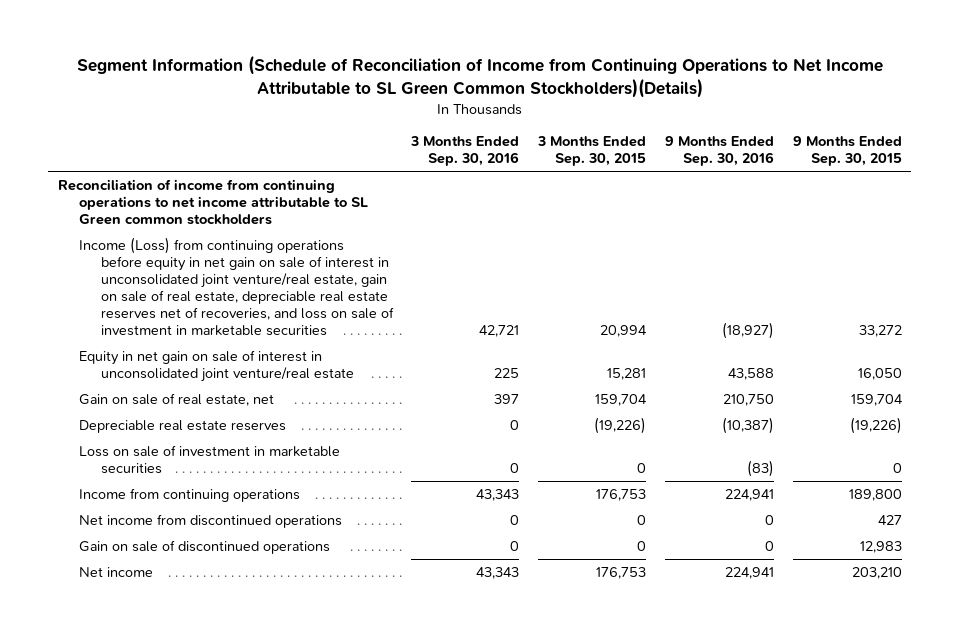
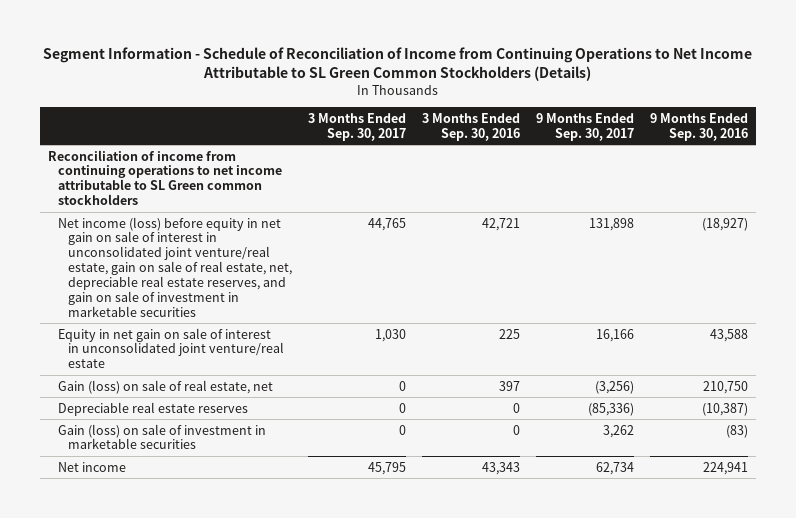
[76,55,883,98] Segment Information (Schedule of Reconciliation of Income from Continuing Operations to Net Income Attributable to SL Green Common Stockholders)(Details) -> [43,47,753,82] Segment Information - Schedule of Reconciliation of Income from Continuing Operations to Net Income Attributable to SL Green Common Stockholders (Details)
[537,136,647,167] 3 Months Ended Sep. 30, 2015 -> none
[792,136,902,167] 9 Months Ended Sep. 30, 2015 -> none
none -> [307,112,406,141] 3 Months Ended Sep. 30, 2017
none -> [536,112,635,141] 9 Months Ended Sep. 30, 2017
[79,236,394,337] Income (Loss) from continuing operations before equity in net gain on sale of interest in unconsolidated joint venture/real estate, gain on sale of real estate, depreciable real estate reserves net of recoveries, and loss on sale of investment in marketable securities -> [57,216,292,317] Net income (loss) before equity in net gain on sale of interest in unconsolidated joint venture/real estate, gain on sale of real estate, net, depreciable real estate reserves, and gain on sale of investment in marketable securities
[79,392,275,406] Gain on sale of real estate, net -> [57,379,273,394] Gain (loss) on sale of real estate, net
[79,487,301,502] Income from continuing operations -> none
[79,513,343,528] Net income from discontinued operations -> none
[79,539,331,554] Gain on sale of discontinued operations -> none
[79,444,341,474] Loss on sale of investment in marketable securities -> [57,423,266,450] Gain (loss) on sale of investment in marketable securities

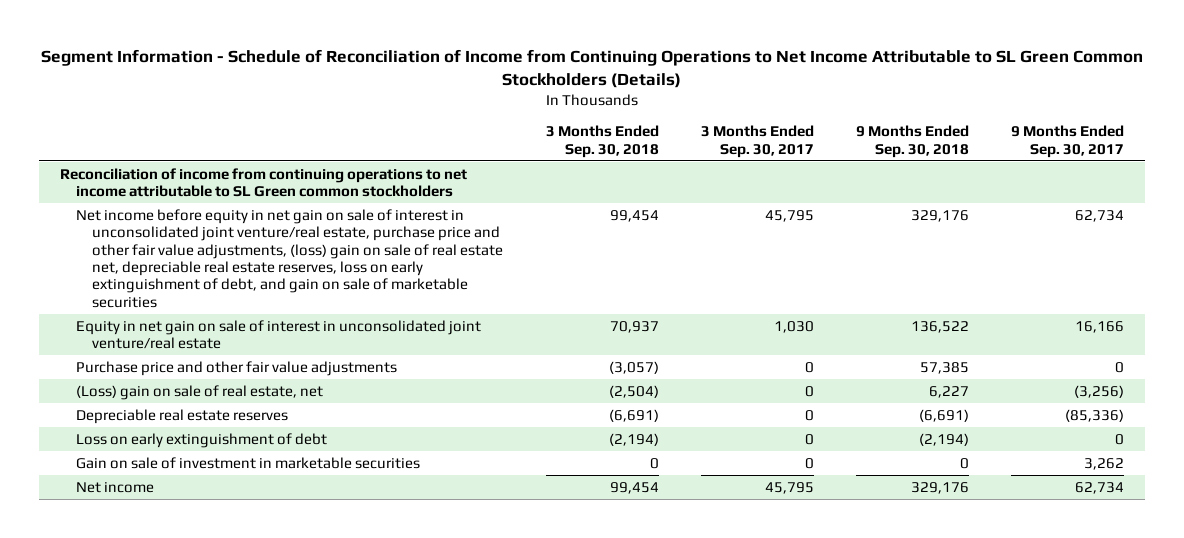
[421,112,520,141] 3 Months Ended Sep. 30, 2016 -> none
[650,112,749,141] 9 Months Ended Sep. 30, 2016 -> none
none -> [545,125,659,158] 3 Months Ended Sep. 30, 2018
none -> [855,125,969,158] 9 Months Ended Sep. 30, 2018
[57,216,292,317] Net income (loss) before equity in net gain on sale of interest in unconsolidated joint venture/real estate, gain on sale of real estate, net, depreciable real estate reserves, and gain on sale of investment in marketable securities -> [76,208,504,308] Net income before equity in net gain on sale of interest in unconsolidated joint venture/real estate, purchase price and other fair value adjustments, (loss) gain on sale of real estate net, depreciable real estate reserves, loss on early extinguishment of debt, and gain on sale of marketable securities
[367,217,406,231] 44,765 -> [764,209,814,222] 45,795
[589,217,635,231] 131,898 -> [1074,209,1124,222] 62,734
none -> [76,360,398,376] Purchase price and other fair value adjustments
[57,379,273,394] Gain (loss) on sale of real estate, net -> [76,384,324,400] (Loss) gain on sale of real estate, net
none -> [76,432,328,448] Loss on early extinguishment of debt
[57,423,266,450] Gain (loss) on sale of investment in marketable securities -> [76,456,421,469] Gain on sale of investment in marketable securities

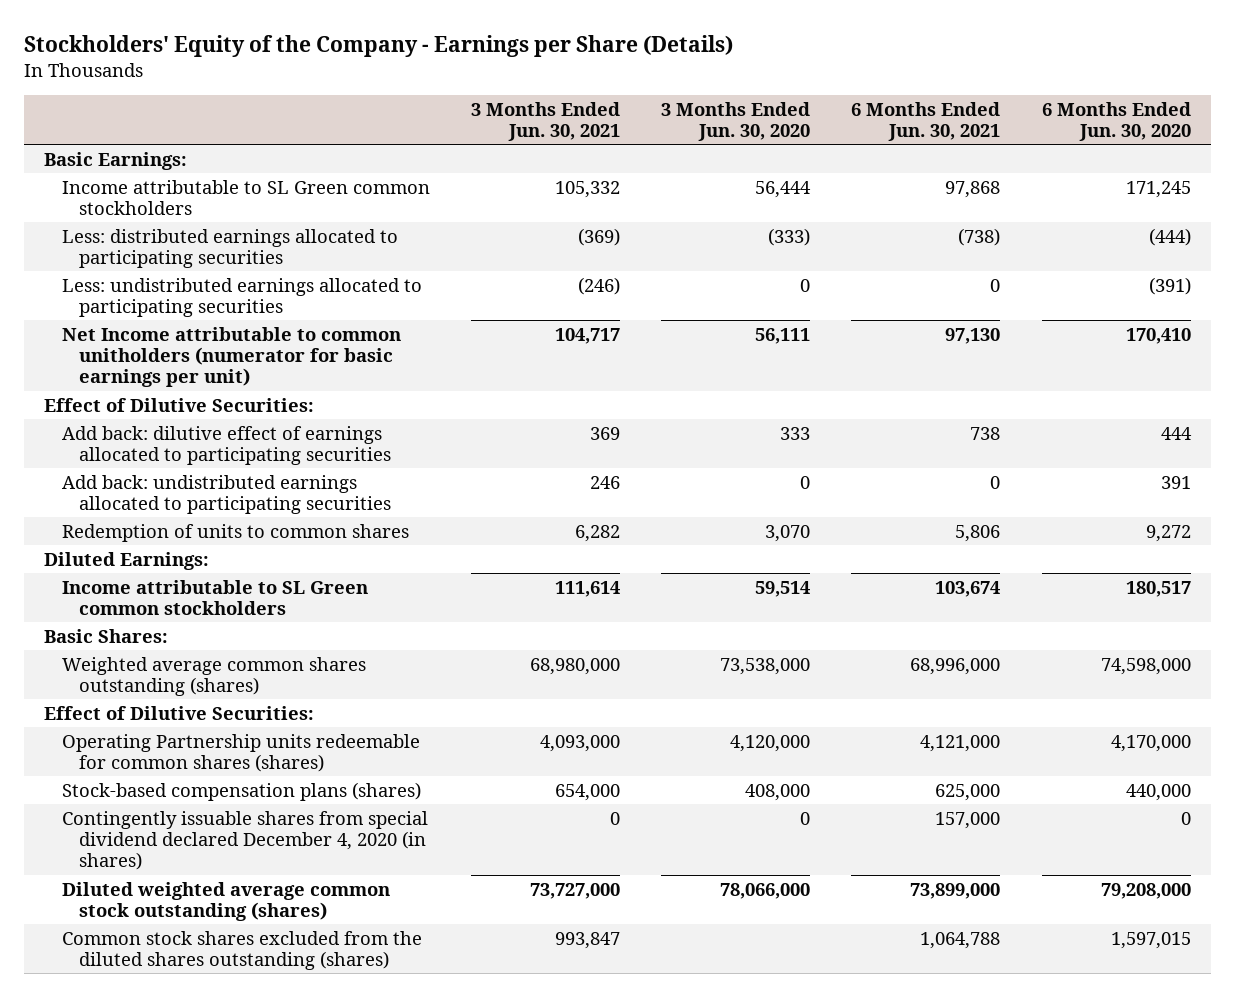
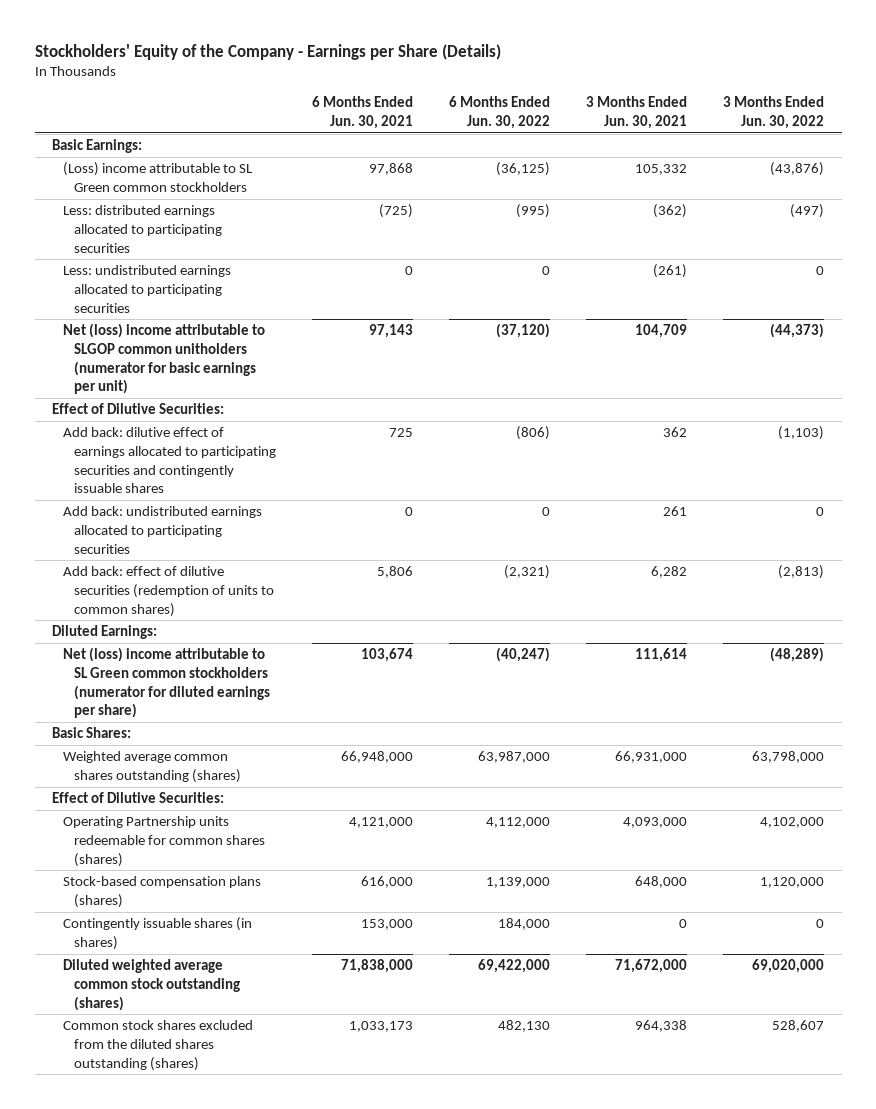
[661,101,811,142] 3 Months Ended Jun. 30, 2020 -> none
[1041,101,1191,142] 6 Months Ended Jun. 30, 2020 -> none
none -> [448,96,550,129] 6 Months Ended Jun. 30, 2022
none -> [722,96,824,129] 3 Months Ended Jun. 30, 2022
[61,179,430,215] Income attributable to SL Green common stockholders -> [63,162,254,192] (Loss) income attributable to SL Green common stockholders
[577,227,620,246] (369) -> [652,204,687,219] (362)
[958,227,1001,246] (738) -> [379,204,414,219] (725)
[577,276,620,295] (246) -> [652,264,687,279] (261)
[61,326,401,388] Net Income attributable to common unitholders (numerator for basic earnings per unit) -> [63,323,266,395] Net (loss) income attributable to SLGOP common unitholders (numerator for basic earnings per unit)
[554,327,620,344] 104,717 -> [634,324,687,339] 104,709
[945,327,1001,344] 97,130 -> [369,324,414,339] 97,143
[61,425,391,465] Add back: dilutive effect of earnings allocated to participating securities -> [63,427,277,494] Add back: dilutive effect of earnings allocated to participating securities and contingently issuable shares
[589,426,620,440] 369 -> [662,427,687,438] 362
[970,426,1001,440] 738 -> [389,428,414,438] 725
[589,475,620,489] 246 -> [662,506,687,517] 261
[61,523,409,542] Redemption of units to common shares -> [63,566,275,617] Add back: effect of dilutive securities (redemption of units to common shares)
[61,579,368,615] Income attributable to SL Green common stockholders -> [63,647,271,719] Net (loss) income attributable to SL Green common stockholders (numerator for diluted earnings per share)
[529,657,620,675] 68,980,000 -> [614,751,687,764] 66,931,000
[910,657,1001,675] 68,996,000 -> [341,751,414,764] 66,948,000
[554,783,620,801] 654,000 -> [634,876,687,889] 648,000
[935,783,1001,801] 625,000 -> [361,876,414,889] 616,000
[61,810,428,871] Contingently issuable shares from special dividend declared December 4, 2020 (in shares) -> [63,917,253,950] Contingently issuable shares (in shares)
[935,811,1001,829] 157,000 -> [361,919,414,931] 153,000
[529,882,620,899] 73,727,000 -> [614,959,687,974] 71,672,000
[910,882,1001,899] 73,899,000 -> [341,959,414,974] 71,838,000
[554,931,620,949] 993,847 -> [634,1020,687,1033] 964,338
[920,931,1001,949] 1,064,788 -> [349,1021,414,1033] 1,033,173

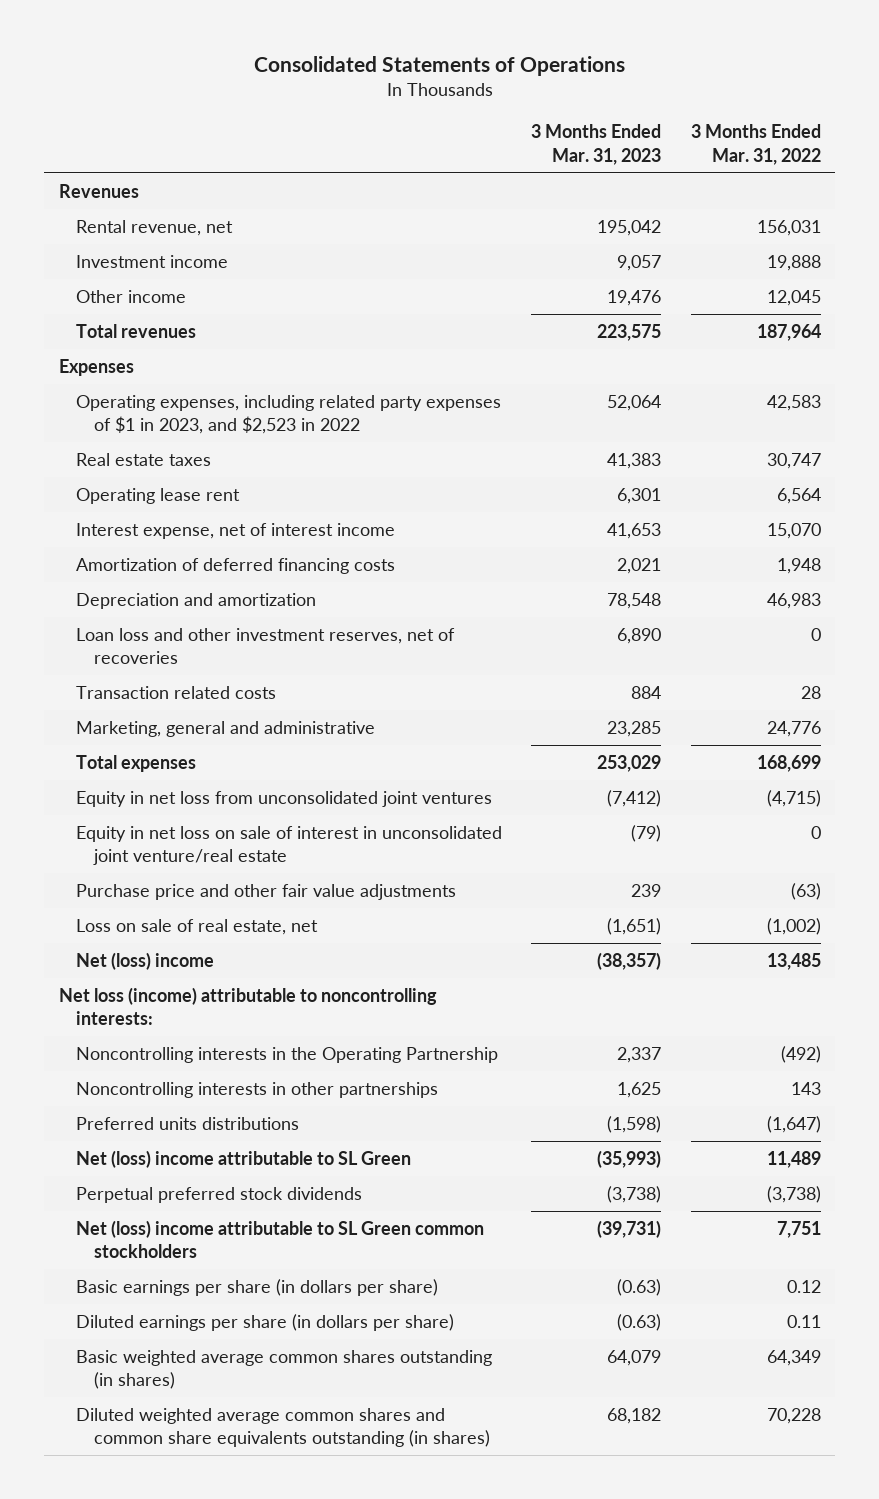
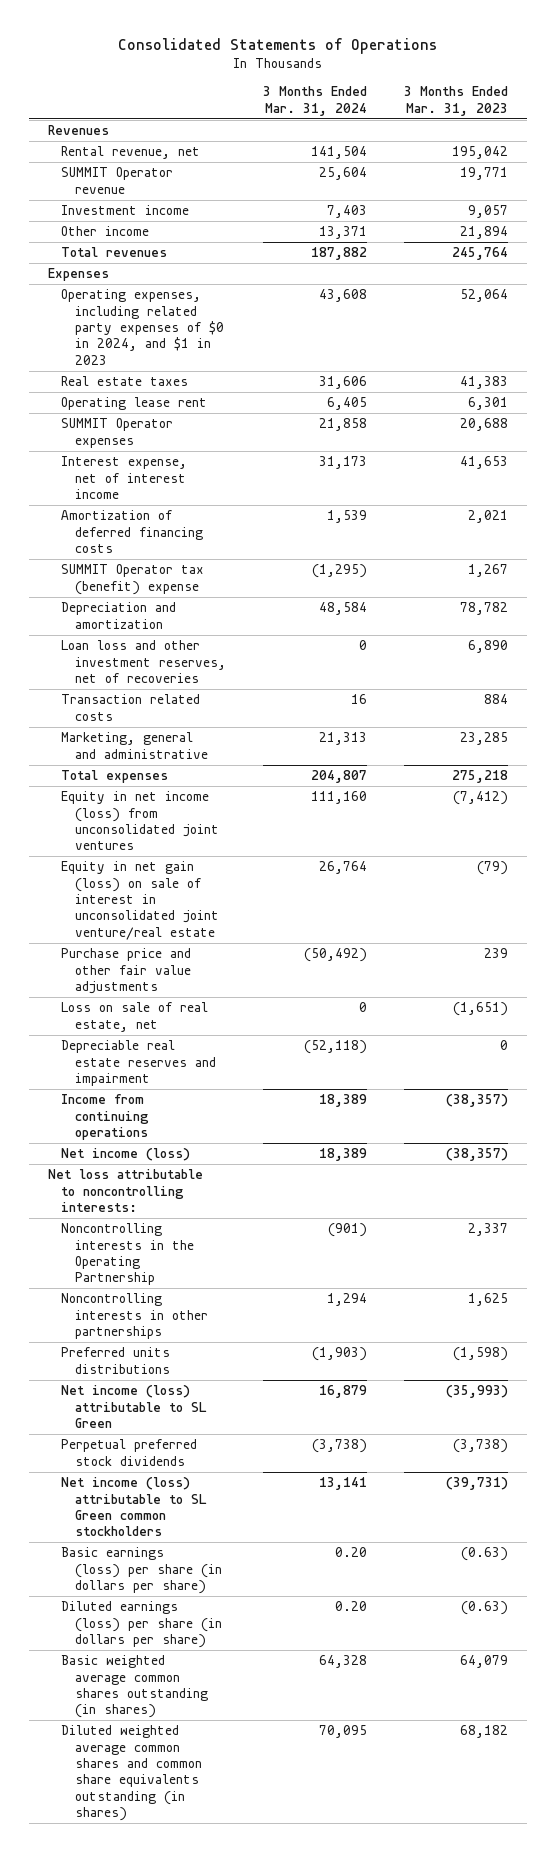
[690,124,821,165] 3 Months Ended Mar. 31, 2022 -> none
none -> [263,86,368,116] 3 Months Ended Mar. 31, 2024
none -> [61,167,174,194] SUMMIT Operator revenue
[607,289,662,306] 19,476 -> [460,226,509,240] 21,894
[597,323,662,341] 223,575 -> [452,247,509,261] 245,764
[76,394,502,435] Operating expenses, including related party expenses of $1 in 2023, and $2,523 in 2022 -> [61,289,224,365] Operating expenses, including related party expenses of $0 in 2024, and $1 in 2023
none -> [61,418,174,448] SUMMIT Operator expenses
none -> [61,564,205,595] SUMMIT Operator tax (benefit) expense
[607,592,662,609] 78,548 -> [460,602,509,616] 78,782
[597,754,662,772] 253,029 -> [452,770,509,784] 275,218
[76,790,493,807] Equity in net loss from unconsolidated joint ventures -> [61,791,219,851] Equity in net income (loss) from unconsolidated joint ventures
[76,825,503,866] Equity in net loss on sale of interest in unconsolidated joint venture/real estate -> [61,861,219,940] Equity in net gain (loss) on sale of interest in unconsolidated joint venture/real estate
none -> [61,1040,216,1086] Depreciable real estate reserves and impairment
none -> [61,1094,149,1140] Income from continuing operations
[76,951,215,970] Net (loss) income -> [61,1148,191,1162] Net income (loss)
[58,986,437,1026] Net loss (income) attributable to noncontrolling interests: -> [47,1169,203,1212] Net loss attributable to noncontrolling interests:
[76,1149,412,1168] Net (loss) income attributable to SL Green -> [61,1385,207,1428] Net income (loss) attributable to SL Green
[76,1219,485,1259] Net (loss) income attributable to SL Green common stockholders -> [61,1477,207,1537] Net income (loss) attributable to SL Green common stockholders
[76,1278,439,1296] Basic earnings per share (in dollars per share) -> [61,1547,222,1594] Basic earnings (loss) per share (in dollars per share)
[76,1313,455,1331] Diluted earnings per share (in dollars per share) -> [61,1601,222,1648] Diluted earnings (loss) per share (in dollars per share)

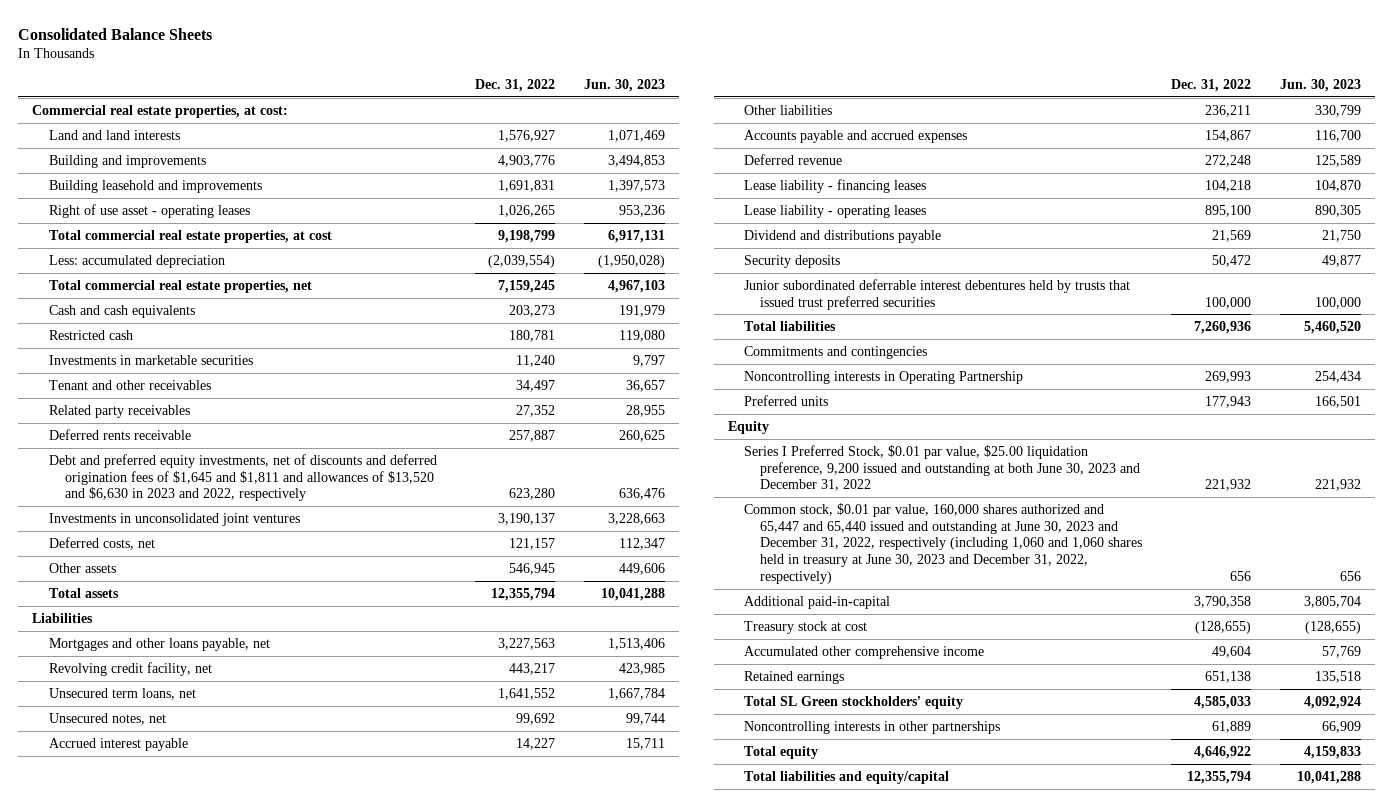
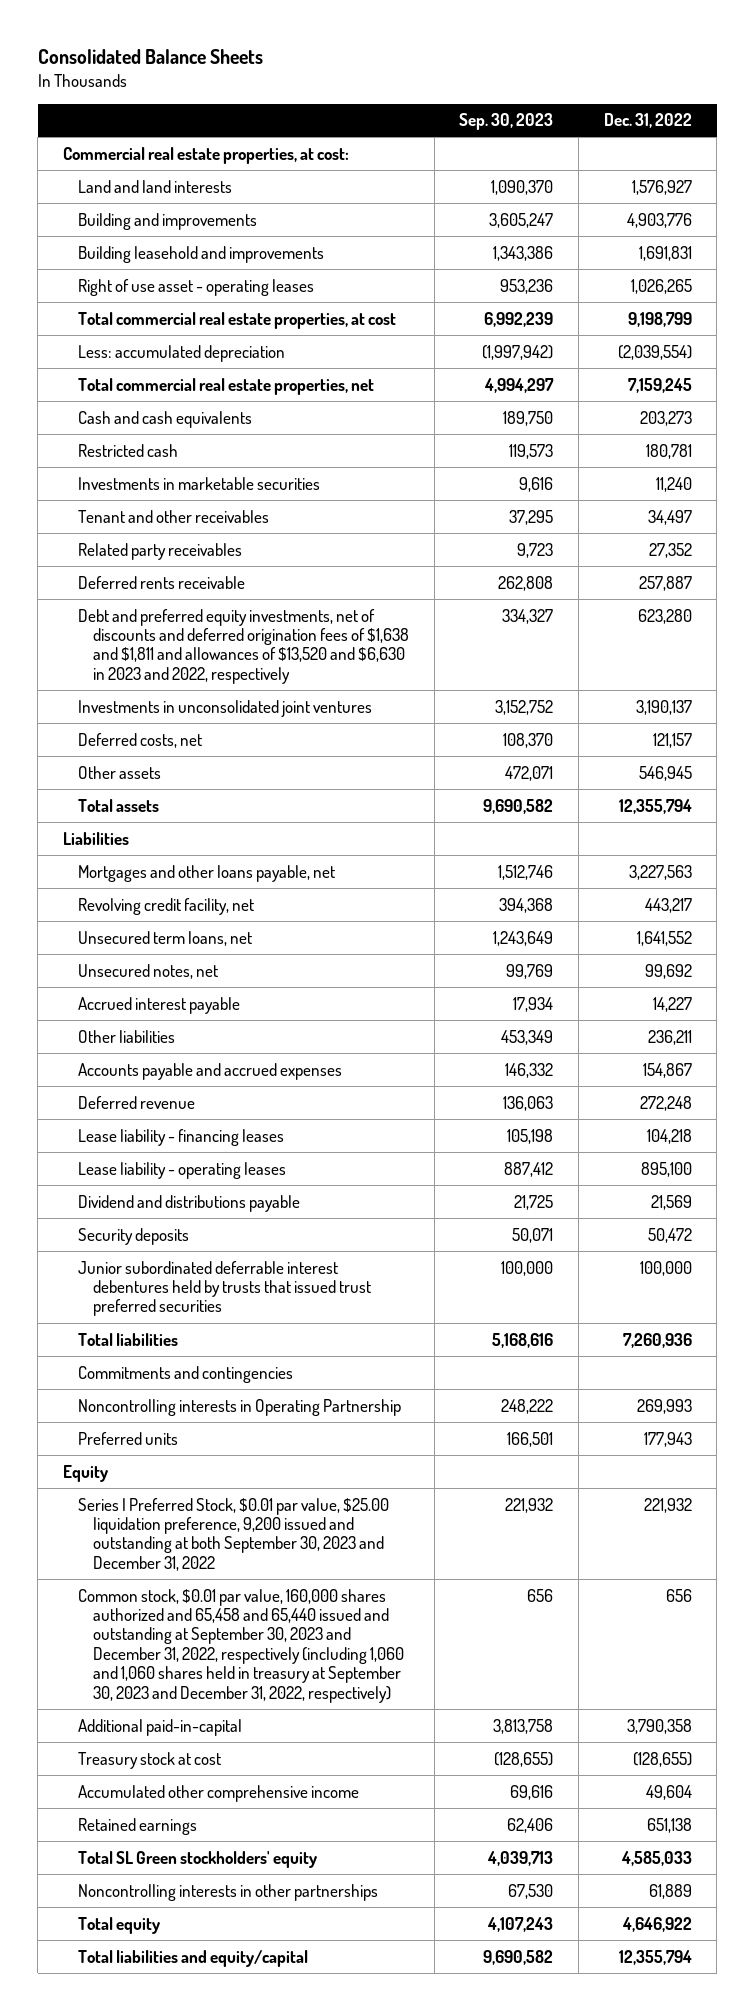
[583,78,665,92] Jun. 30, 2023 -> none
none -> [459,113,554,131] Sep. 30, 2023
[48,453,437,502] Debt and preferred equity investments, net of discounts and deferred origination fees of $1,645 and $1,811 and allowances of $13,520 and $6,630 in 2023 and 2022, respectively -> [77,608,409,684] Debt and preferred equity investments, net of discounts and deferred origination fees of $1,638 and $1,811 and allowances of $13,520 and $6,630 in 2023 and 2022, respectively
[744,444,1141,492] Series I Preferred Stock, $0.01 par value, $25.00 liquidation preference, 9,200 issued and outstanding at both June 30, 2023 and December 31, 2022 -> [77,1497,389,1571] Series I Preferred Stock, $0.01 par value, $25.00 liquidation preference, 9,200 issued and outstanding at both September 30, 2023 and December 31, 2022
[744,502,1143,584] Common stock, $0.01 par value, 160,000 shares authorized and 65,447 and 65,440 issued and outstanding at June 30, 2023 and December 31, 2022, respectively (including 1,060 and 1,060 shares held in treasury at June 30, 2023 and December 31, 2022, respectively) -> [77,1588,404,1703] Common stock, $0.01 par value, 160,000 shares authorized and 65,458 and 65,440 issued and outstanding at September 30, 2023 and December 31, 2022, respectively (including 1,060 and 1,060 shares held in treasury at September 30, 2023 and December 31, 2022, respectively)

